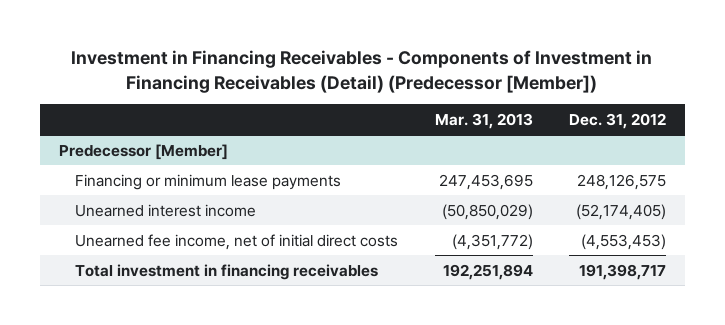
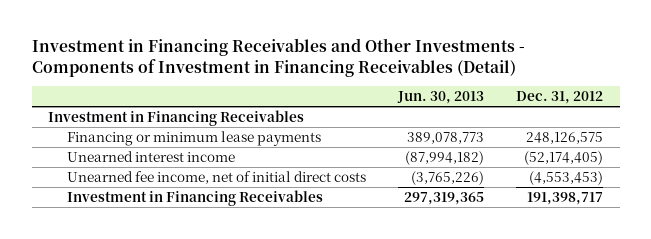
[71,50,653,93] Investment in Financing Receivables - Components of Investment in Financing Receivables (Detail) (Predecessor [Member]) -> [31,38,525,78] Investment in Financing Receivables and Other Investments - Components of Investment in Financing Receivables (Detail)
[434,112,533,129] Mar. 31, 2013 -> none
none -> [396,91,484,105] Jun. 30, 2013
[58,143,228,160] Predecessor [Member] -> none
none -> [47,109,304,126] Investment in Financing Receivables
[74,263,378,280] Total investment in financing receivables -> [66,189,323,206] Investment in Financing Receivables

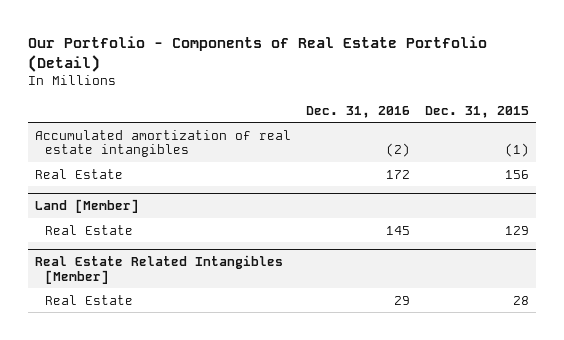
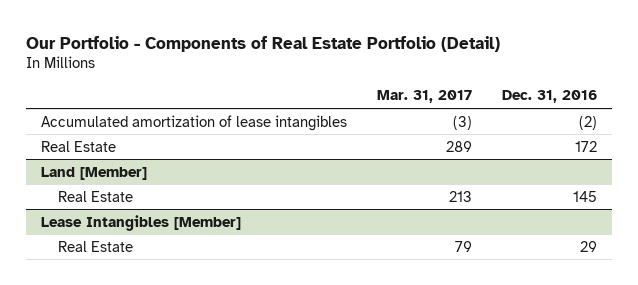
[424,105,529,118] Dec. 31, 2015 -> none
none -> [376,90,472,104] Mar. 31, 2017
[35,129,292,158] Accumulated amortization of real estate intangibles -> [41,114,348,131] Accumulated amortization of lease intangibles
[35,255,284,284] Real Estate Related Intangibles [Member] -> [41,214,242,231] Lease Intangibles [Member]

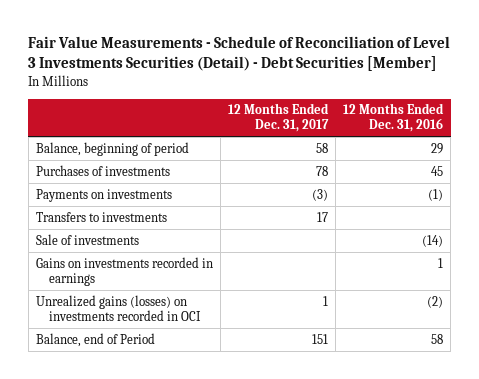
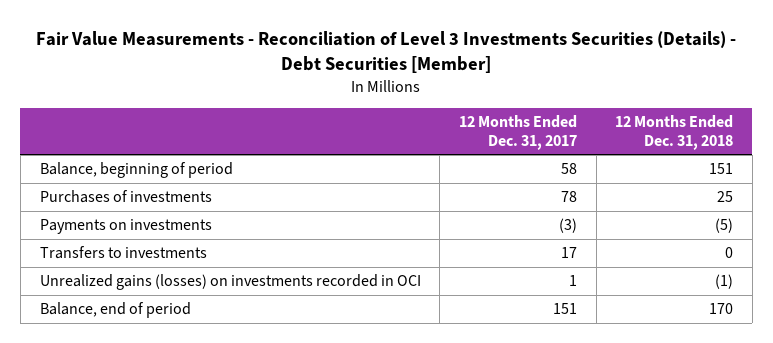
[28,36,451,72] Fair Value Measurements - Schedule of Reconciliation of Level 3 Investments Securities (Detail) - Debt Securities [Member] -> [36,31,737,74] Fair Value Measurements - Reconciliation of Level 3 Investments Securities (Details) - Debt Securities [Member]
[342,103,444,133] 12 Months Ended Dec. 31, 2016 -> none
none -> [615,114,734,150] 12 Months Ended Dec. 31, 2018
[35,233,139,245] Sale of investments -> none
[35,256,213,286] Gains on investments recorded in earnings -> none
[35,332,155,347] Balance, end of Period -> [39,302,191,319] Balance, end of period

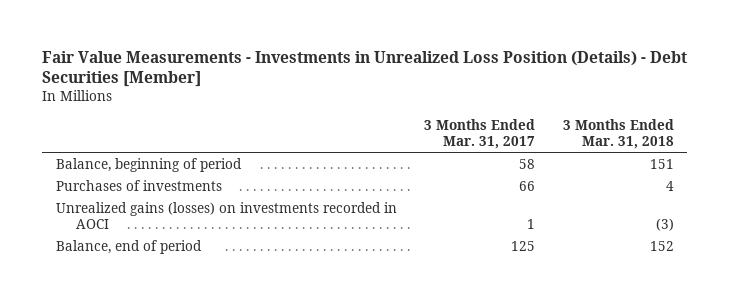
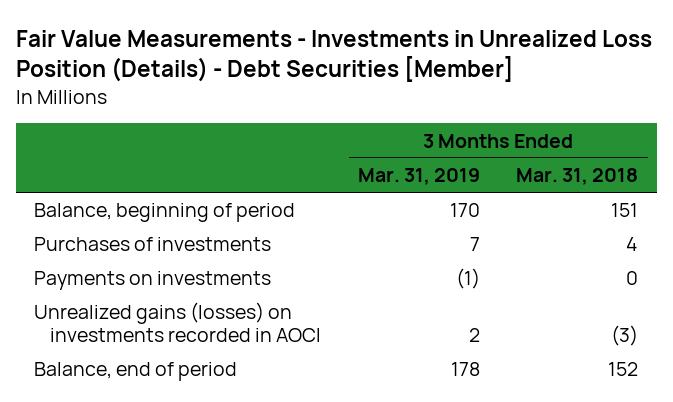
[424,119,536,150] 3 Months Ended Mar. 31, 2017 -> none
none -> [357,168,480,186] Mar. 31, 2019
none -> [34,271,272,291] Payments on investments

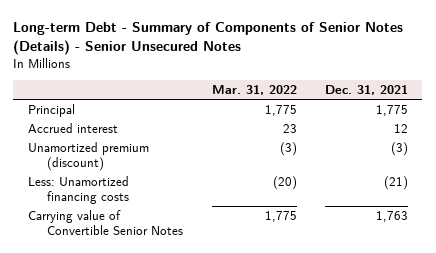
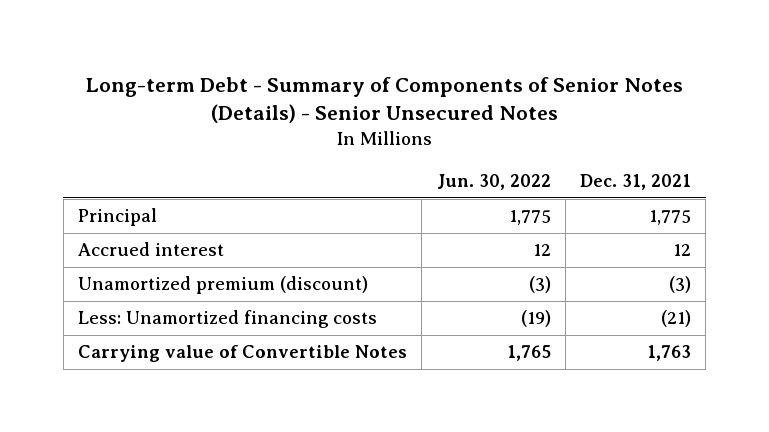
[211,85,297,96] Mar. 31, 2022 -> none
none -> [436,173,551,190] Jun. 30, 2022
[27,209,184,236] Carrying value of Convertible Senior Notes -> [78,345,408,363] Carrying value of Convertible Notes

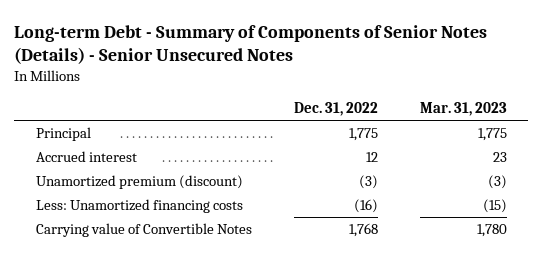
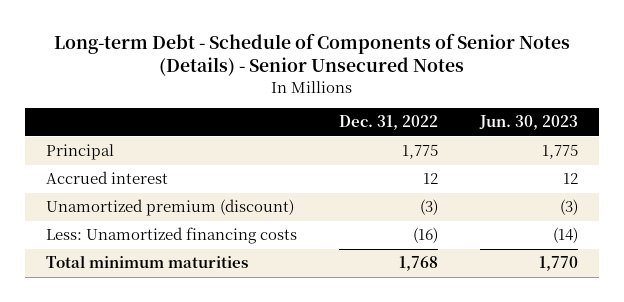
[14,24,488,65] Long-term Debt - Summary of Components of Senior Notes (Details) - Senior Unsecured Notes -> [54,32,571,77] Long-term Debt - Schedule of Components of Senior Notes (Details) - Senior Unsecured Notes
[419,102,507,117] Mar. 31, 2023 -> none
none -> [479,115,579,131] Jun. 30, 2023
[35,223,252,238] Carrying value of Convertible Notes -> [45,255,248,269] Total minimum maturities

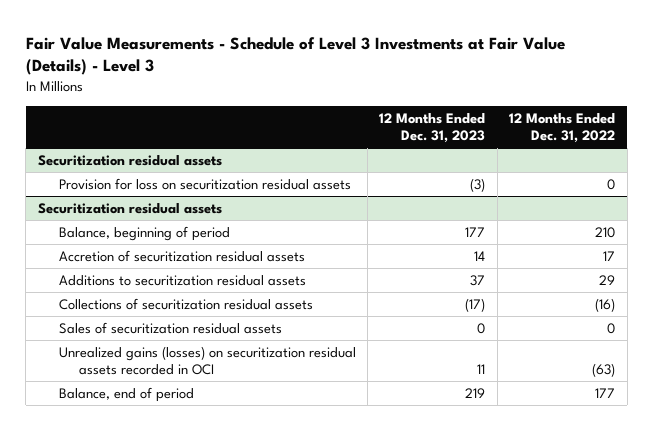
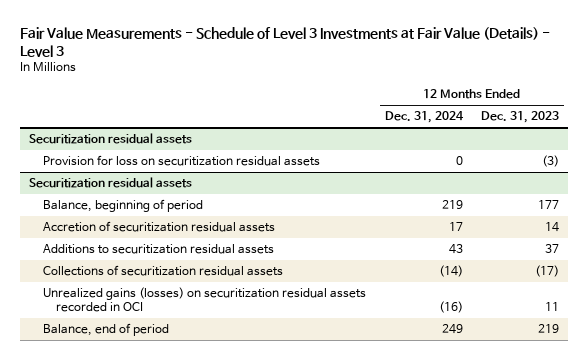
[509,112,616,144] 12 Months Ended Dec. 31, 2022 -> none
none -> [384,111,464,124] Dec. 31, 2024
[58,321,282,334] Sales of securitization residual assets -> none

